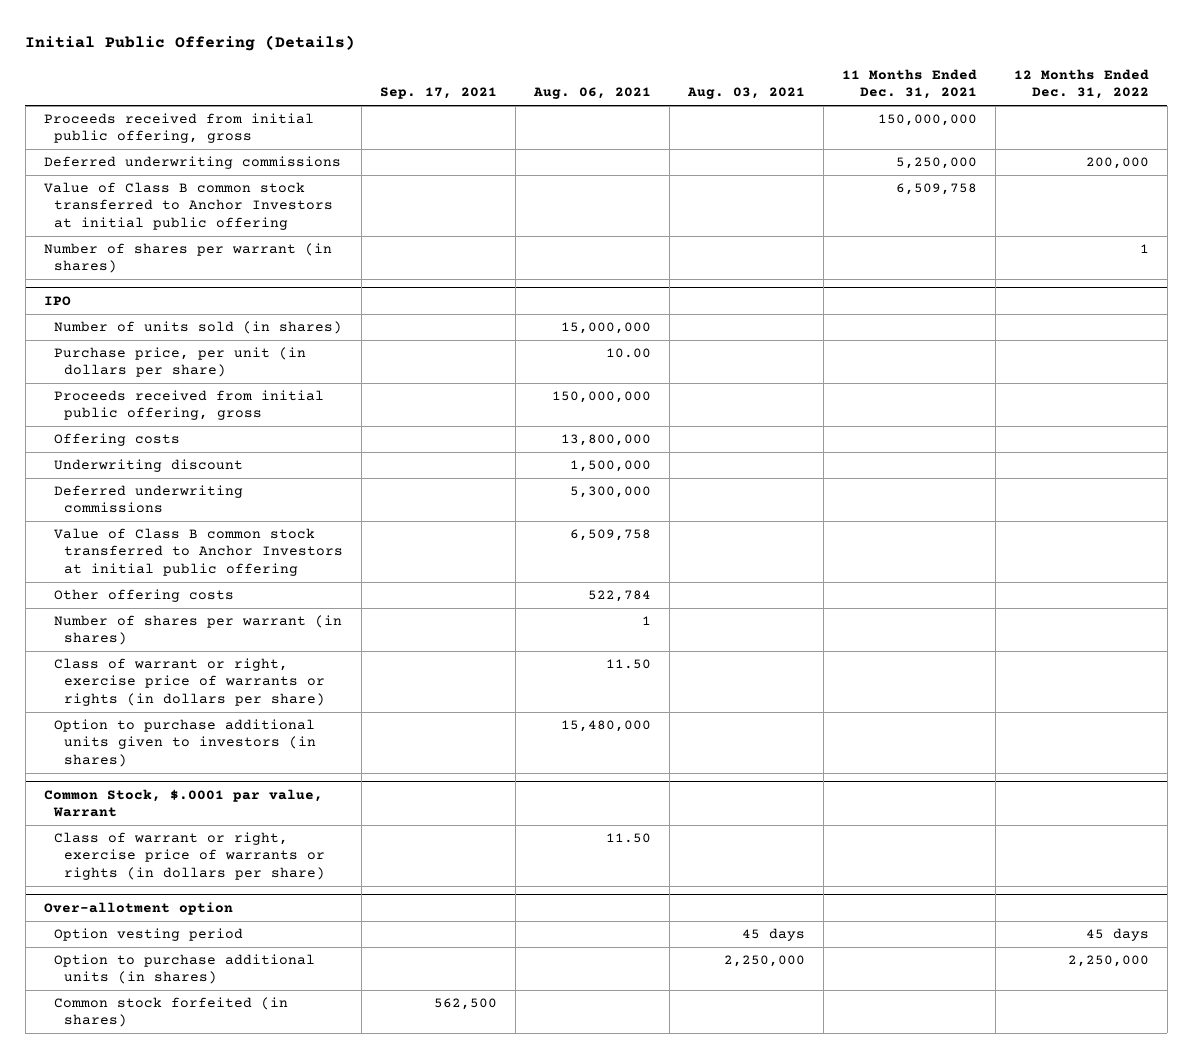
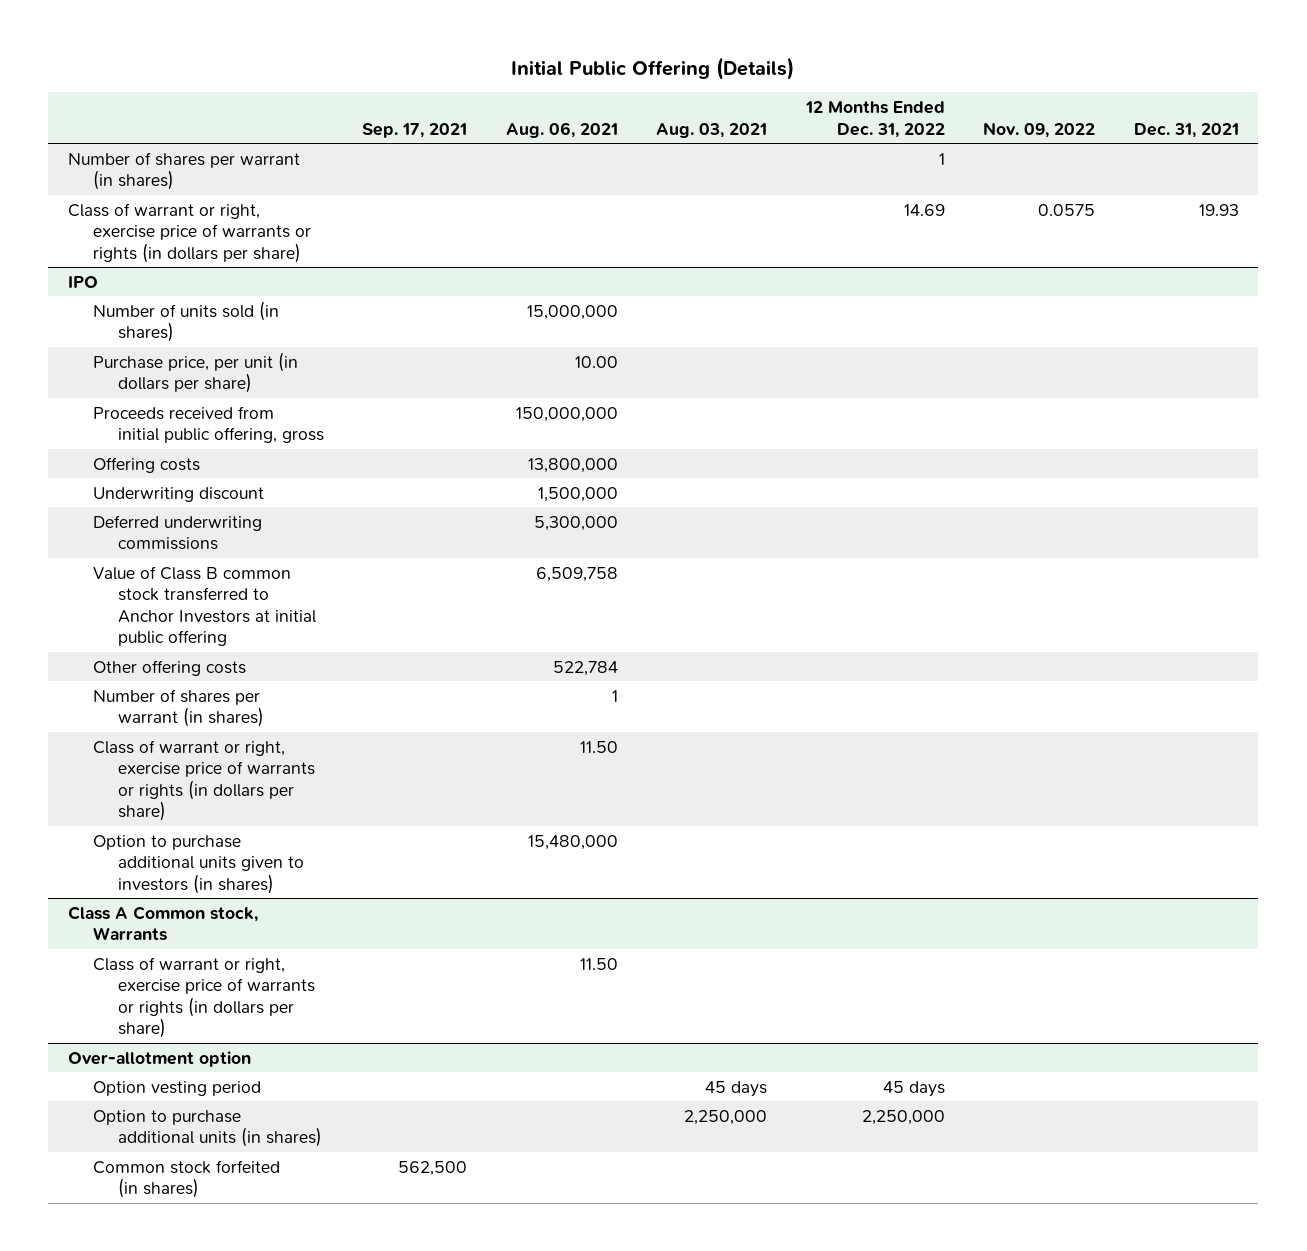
[841,69,977,100] 11 Months Ended Dec. 31, 2021 -> none
none -> [983,121,1096,138] Nov. 09, 2022
none -> [1134,122,1240,138] Dec. 31, 2021
[43,113,314,144] Proceeds received from initial public offering, gross -> none
[43,156,341,170] Deferred underwriting commissions -> none
[43,182,333,230] Value of Class B common stock transferred to Anchor Investors at initial public offering -> none
none -> [67,202,311,263] Class of warrant or right, exercise price of warrants or rights (in dollars per share)
[43,788,323,817] Common Stock, $.0001 par value, Warrant -> none
none -> [67,905,258,942] Class A Common stock, Warrants

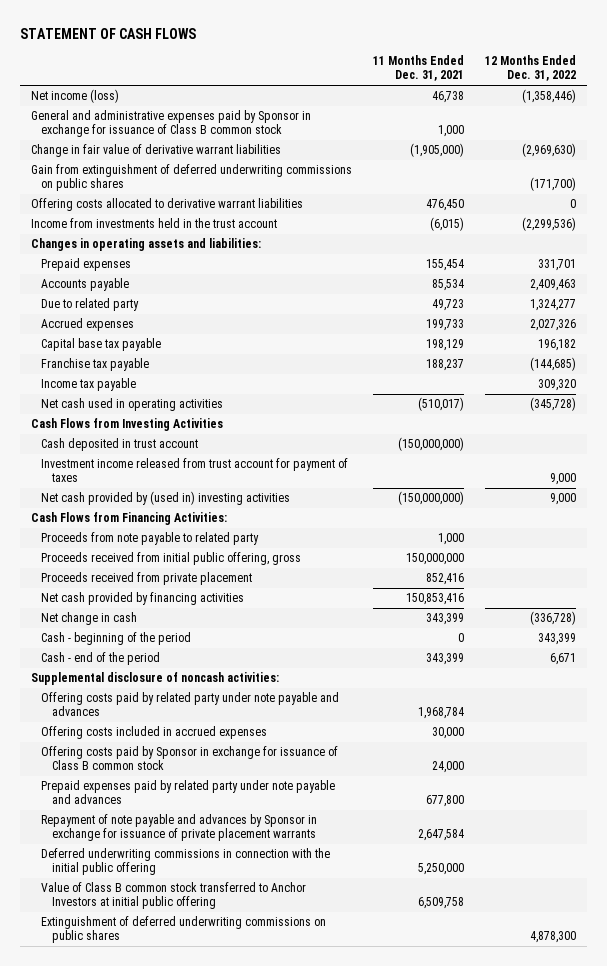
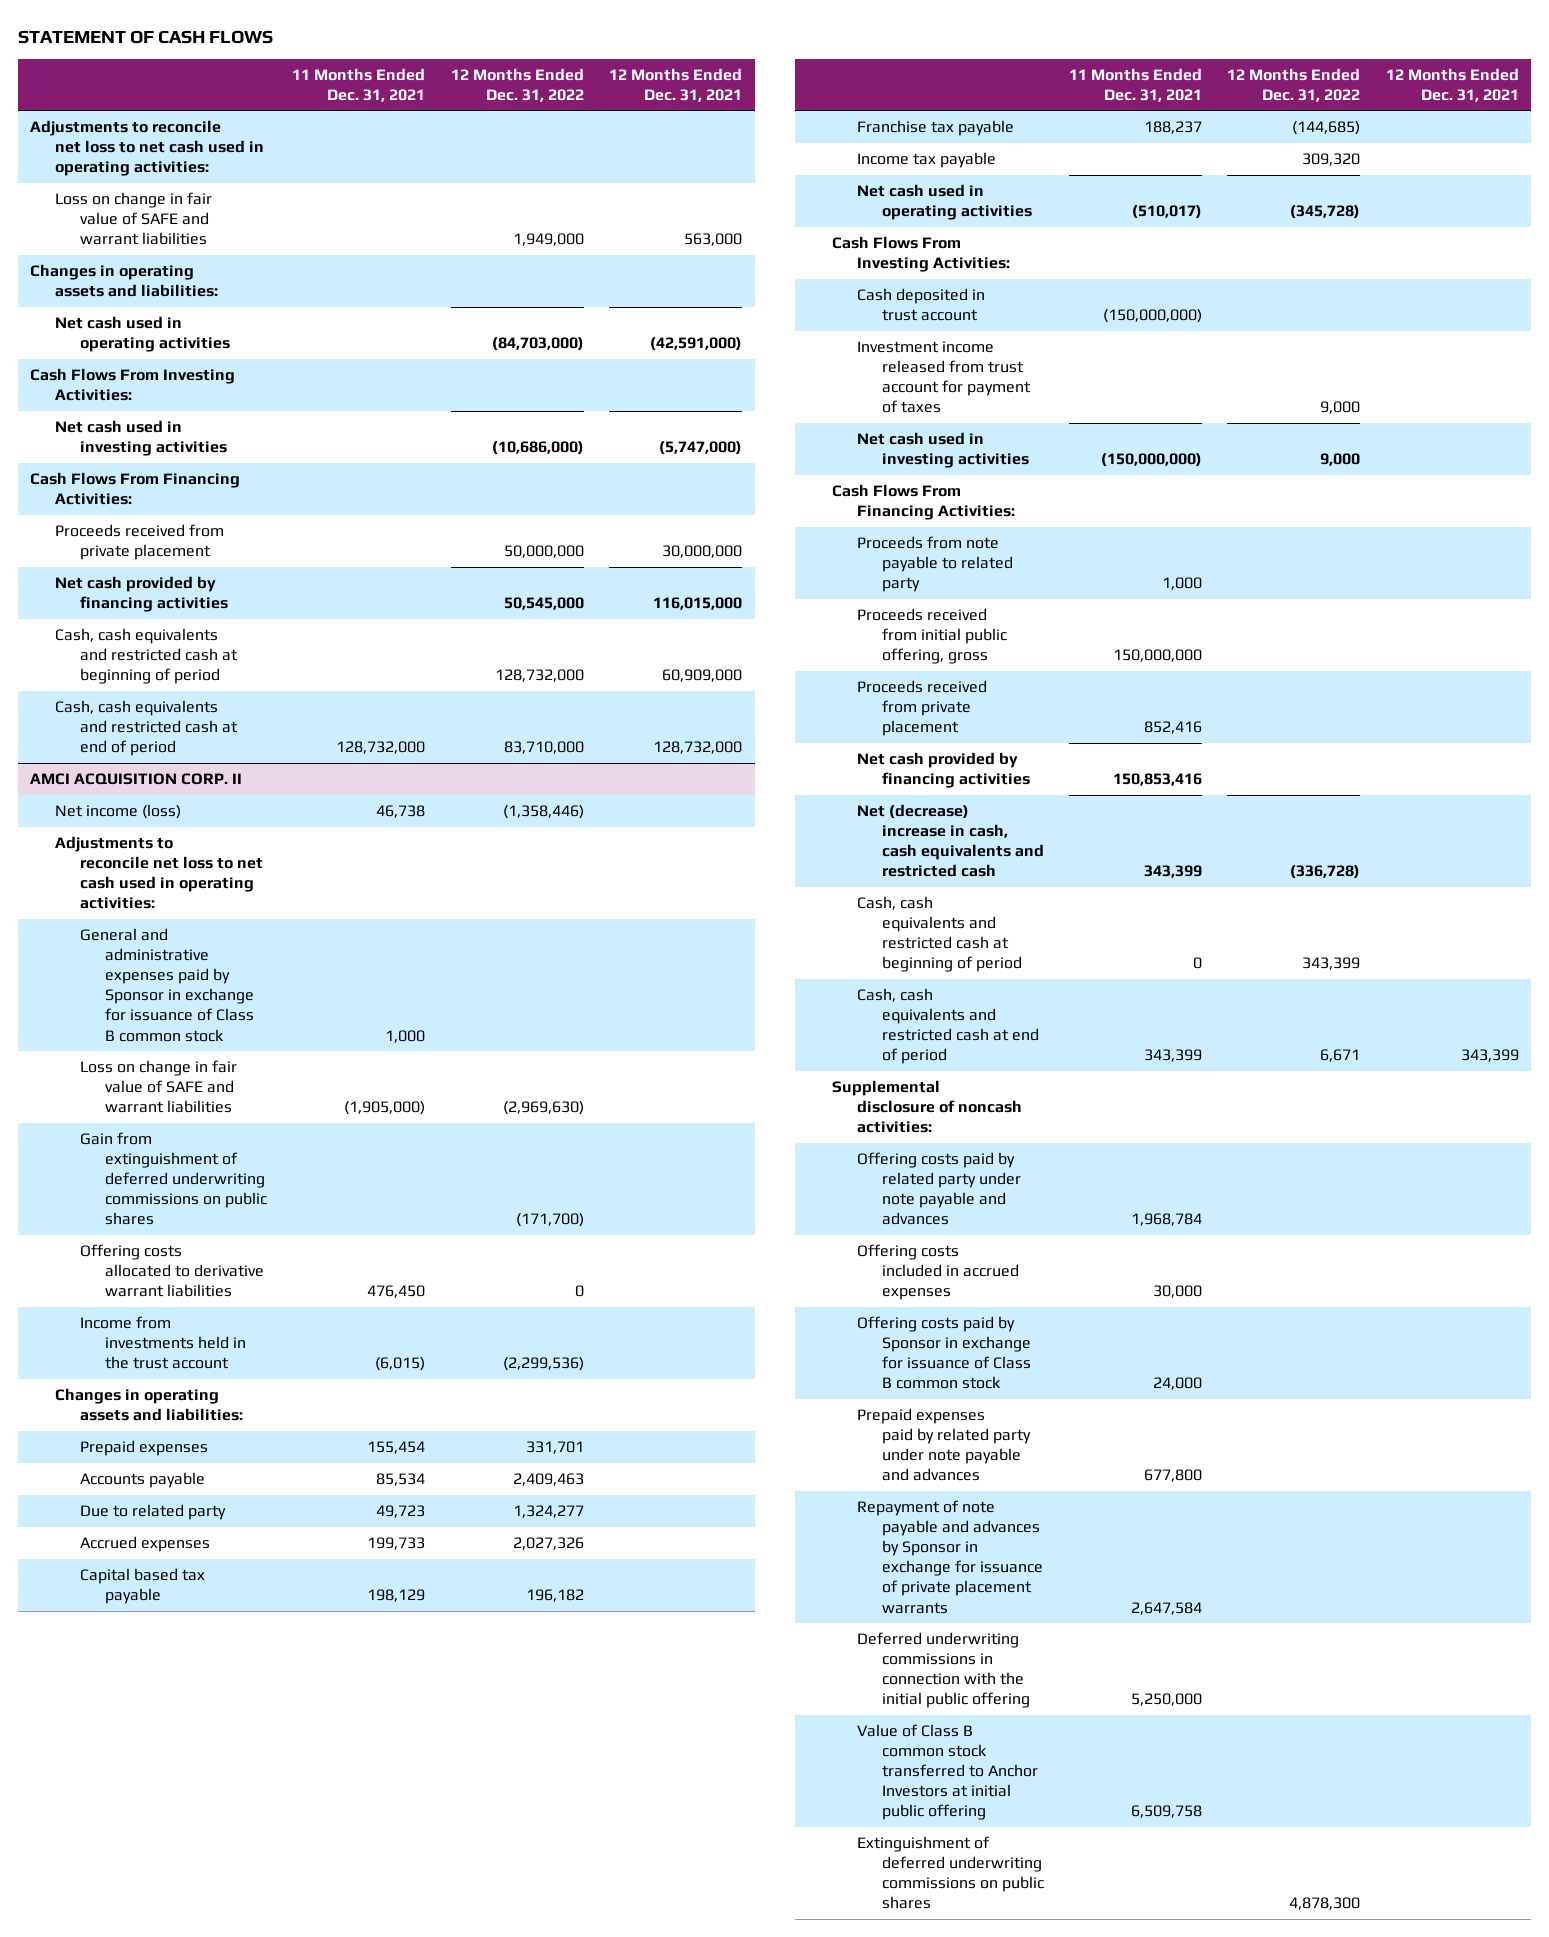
none -> [608,67,742,102] 12 Months Ended Dec. 31, 2021
none -> [30,120,265,177] Adjustments to reconcile net loss to net cash used in operating activities:
none -> [55,192,213,246] Loss on change in fair value of SAFE and warrant liabilities
none -> [30,264,219,298] Changes in operating assets and liabilities:
none -> [55,316,231,353] Net cash used in operating activities
none -> [30,368,236,402] Cash Flows From Investing Activities:
none -> [55,420,228,457] Net cash used in investing activities
none -> [30,472,241,506] Cash Flows From Financing Activities:
none -> [55,524,225,561] Proceeds received from private placement
none -> [55,576,229,613] Net cash provided by financing activities
none -> [55,628,239,685] Cash, cash equivalents and restricted cash at beginning of period
none -> [55,700,239,757] Cash, cash equivalents and restricted cash at end of period
none -> [30,773,243,786] AMCI ACQUISITION CORP. II
none -> [55,836,264,910] Adjustments to reconcile net loss to net cash used in operating activities:
[30,144,281,158] Change in fair value of derivative warrant liabilities -> [80,1060,238,1114] Loss on change in fair value of SAFE and warrant liabilities
[41,338,162,352] Capital base tax payable -> [80,1568,206,1605] Capital based tax payable
[30,418,223,432] Cash Flows from Investing Activities -> [831,236,1010,273] Cash Flows From Investing Activities:
[41,491,291,506] Net cash provided by (used in) investing activities -> [856,432,1029,469] Net cash used in investing activities
[30,512,227,526] Cash Flows from Financing Activities: -> [831,484,1015,521] Cash Flows From Financing Activities:
[41,612,138,626] Net change in cash -> [856,804,1044,878] Net (decrease) increase in cash, cash equivalents and restricted cash
[41,632,192,646] Cash - beginning of the period -> [856,896,1022,973] Cash, cash equivalents and restricted cash at beginning of period
[41,652,161,666] Cash - end of the period -> [856,988,1039,1065] Cash, cash equivalents and restricted cash at end of period

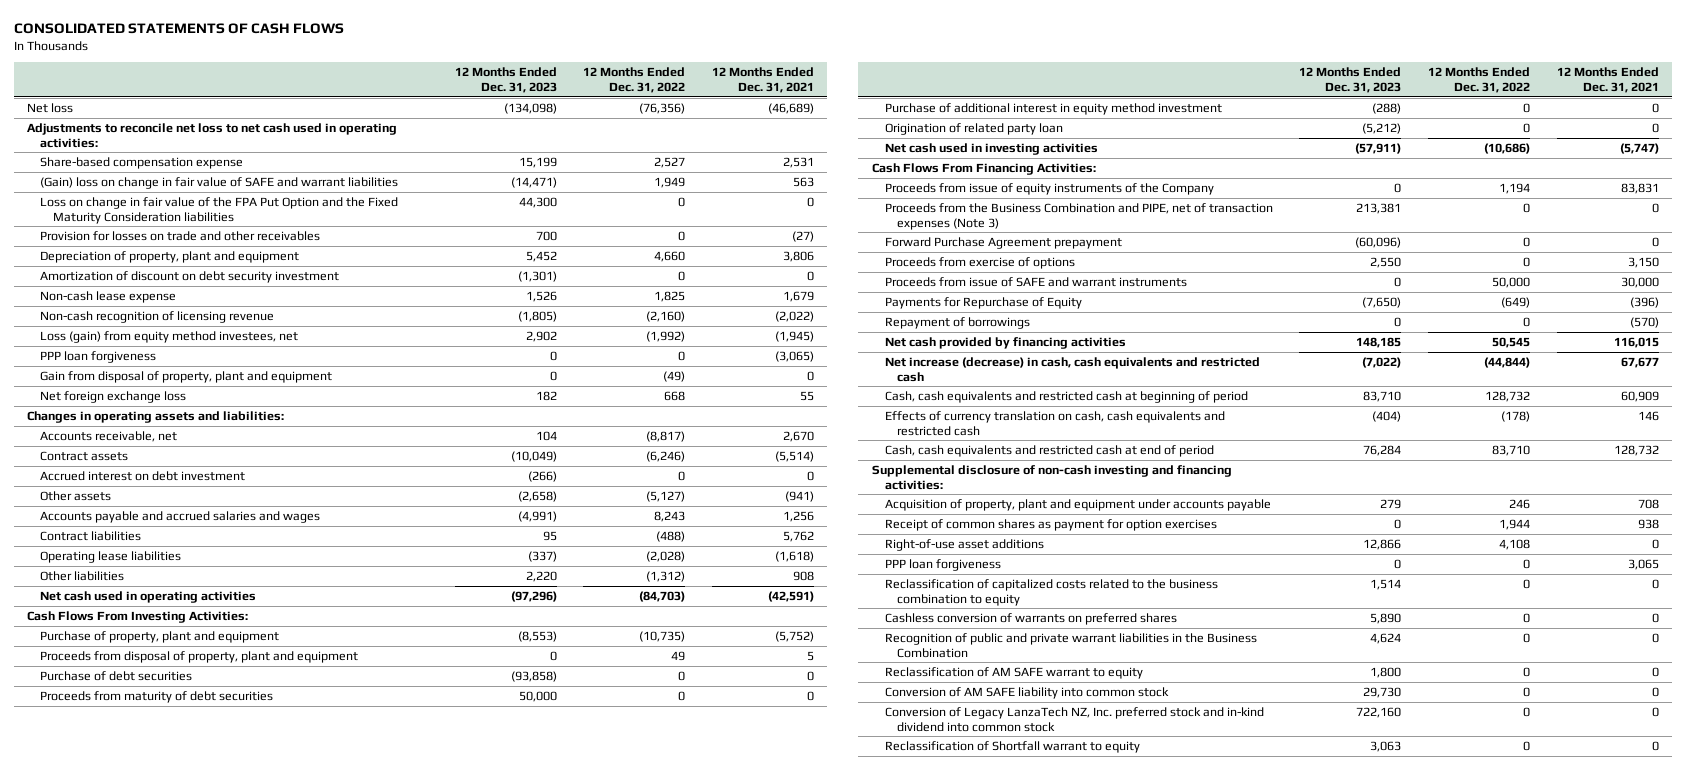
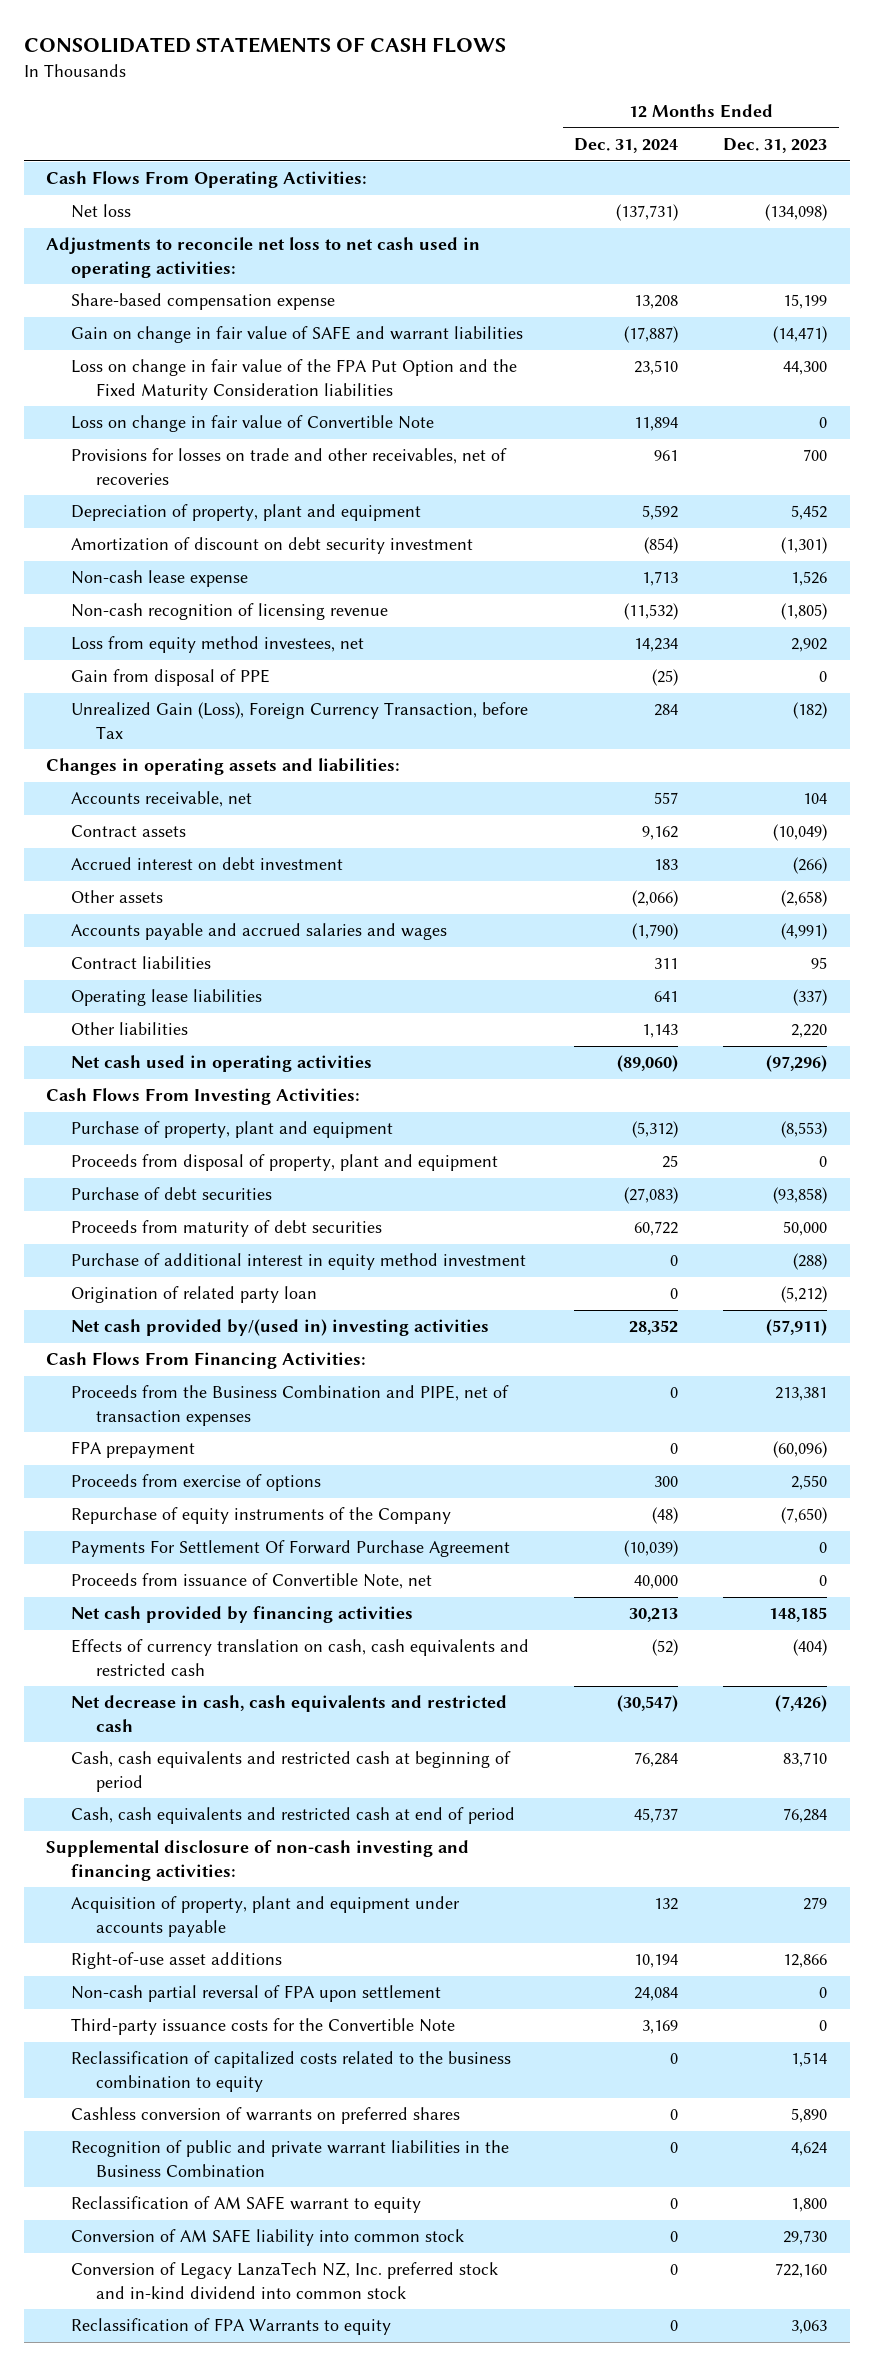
[583,67,686,93] 12 Months Ended Dec. 31, 2022 -> none
[712,67,815,93] 12 Months Ended Dec. 31, 2021 -> none
none -> [574,138,679,154] Dec. 31, 2024
none -> [46,171,368,189] Cash Flows From Operating Activities:
[39,176,398,189] (Gain) loss on change in fair value of SAFE and warrant liabilities -> [71,326,524,344] Gain on change in fair value of SAFE and warrant liabilities
none -> [71,415,435,433] Loss on change in fair value of Convertible Note
[39,230,320,241] Provision for losses on trade and other receivables -> [71,448,508,485] Provisions for losses on trade and other receivables, net of recoveries
[39,350,156,363] PPP loan forgiveness -> none
[39,390,186,403] Net foreign exchange loss -> none
[39,330,298,343] Loss (gain) from equity method investees, net -> [71,636,365,654] Loss from equity method investees, net
[39,370,332,383] Gain from disposal of property, plant and equipment -> [71,669,271,687] Gain from disposal of PPE
none -> [71,702,529,739] Unrealized Gain (Loss), Foreign Currency Transaction, before Tax
[884,142,1098,155] Net cash used in investing activities -> [71,1319,490,1337] Net cash provided by/(used in) investing activities
[884,182,1214,195] Proceeds from issue of equity instruments of the Company -> none
[884,202,1273,230] Proceeds from the Business Combination and PIPE, net of transaction expenses (Note 3) -> [71,1385,510,1426] Proceeds from the Business Combination and PIPE, net of transaction expenses
[884,236,1122,249] Forward Purchase Agreement prepayment -> [71,1441,196,1459] FPA prepayment
[884,276,1187,287] Proceeds from issue of SAFE and warrant instruments -> none
[884,316,1030,329] Repayment of borrowings -> none
[884,296,1082,309] Payments for Repurchase of Equity -> [71,1507,452,1525] Repurchase of equity instruments of the Company
none -> [71,1540,511,1558] Payments For Settlement Of Forward Purchase Agreement
none -> [71,1573,433,1590] Proceeds from issuance of Convertible Note, net
[884,356,1260,382] Net increase (decrease) in cash, cash equivalents and restricted cash -> none
none -> [71,1695,508,1732] Net decrease in cash, cash equivalents and restricted cash
[884,390,1248,403] Cash, cash equivalents and restricted cash at beginning of period -> [71,1751,512,1792] Cash, cash equivalents and restricted cash at beginning of period
[884,518,1217,531] Receipt of common shares as payment for option exercises -> none
[884,558,1001,571] PPP loan forgiveness -> none
none -> [71,1985,442,2003] Non-cash partial reversal of FPA upon settlement
none -> [71,2018,456,2036] Third-party issuance costs for the Convertible Note
[884,740,1140,753] Reclassification of Shortfall warrant to equity -> [71,2318,392,2336] Reclassification of FPA Warrants to equity

